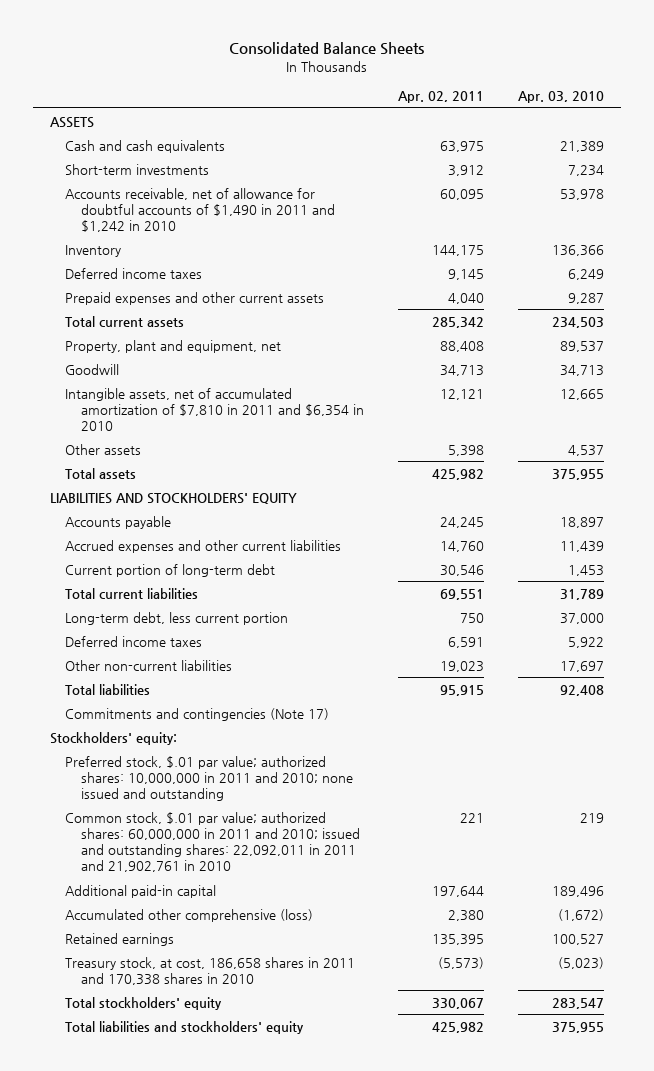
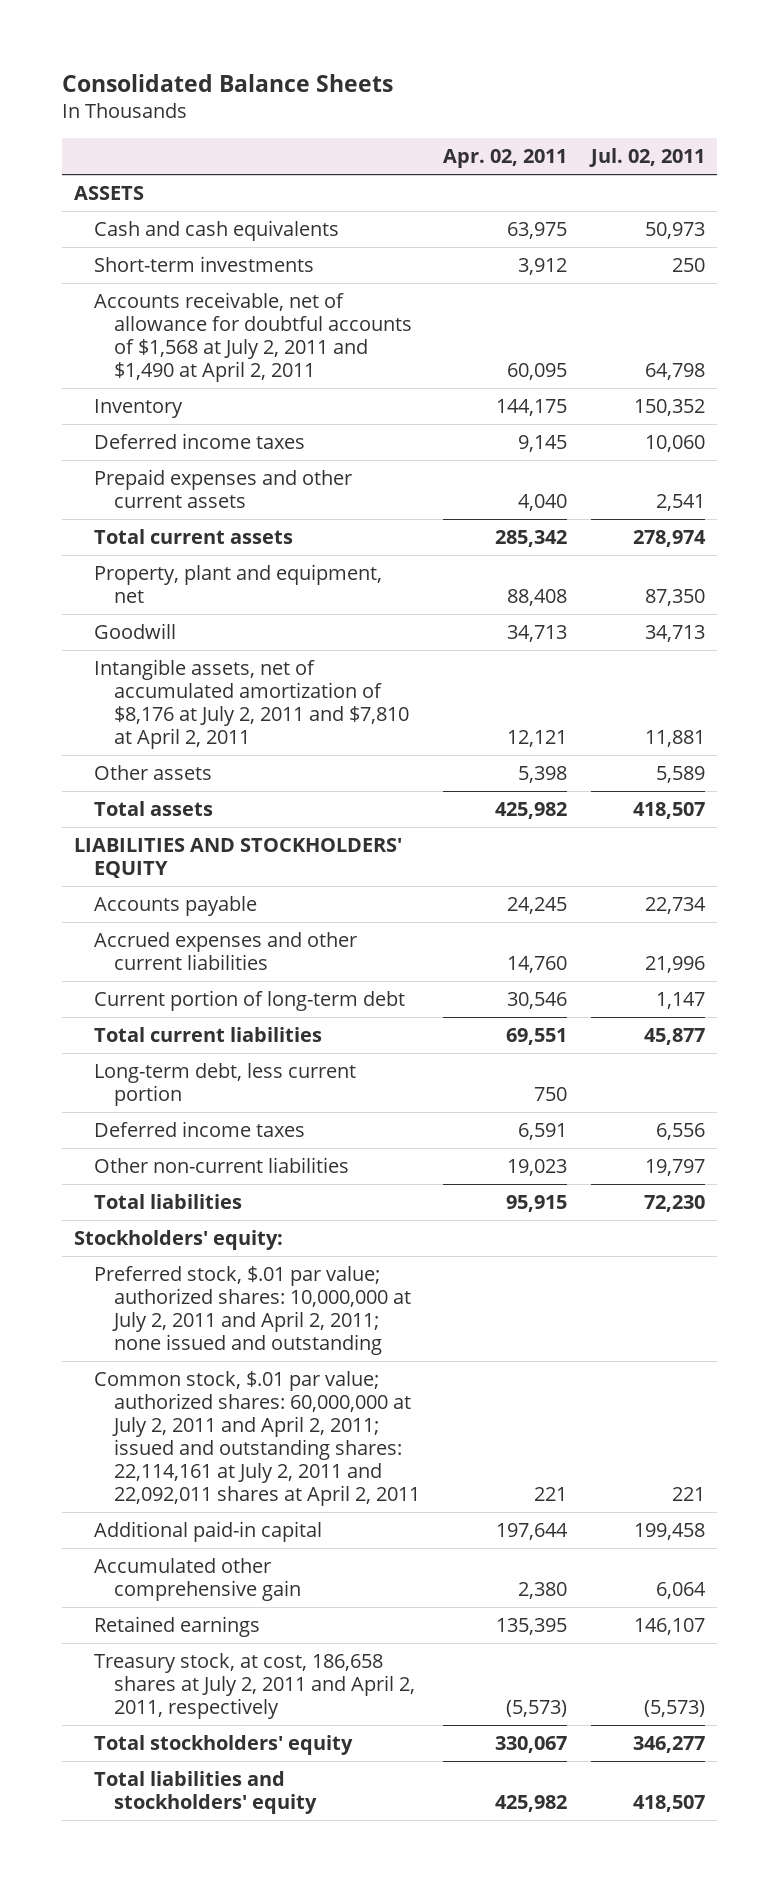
[517,91,604,104] Apr. 03, 2010 -> none
none -> [589,147,706,167] Jul. 02, 2011
[65,187,336,233] Accounts receivable, net of allowance for doubtful accounts of $1,490 in 2011 and $1,242 in 2010 -> [93,292,412,382] Accounts receivable, net of allowance for doubtful accounts of $1,568 at July 2, 2011 and $1,490 at April 2, 2011
[65,387,365,432] Intangible assets, net of accumulated amortization of $7,810 in 2011 and $6,354 in 2010 -> [93,659,409,749] Intangible assets, net of accumulated amortization of $8,176 at July 2, 2011 and $7,810 at April 2, 2011
[65,707,330,721] Commitments and contingencies (Note 17) -> none
[65,755,354,802] Preferred stock, $.01 par value; authorized shares: 10,000,000 in 2011 and 2010; none issued and outstanding -> [93,1266,411,1355] Preferred stock, $.01 par value; authorized shares: 10,000,000 at July 2, 2011 and April 2, 2011; none issued and outstanding
[65,811,361,873] Common stock, $.01 par value; authorized shares: 60,000,000 in 2011 and 2010; issued and outstanding shares: 22,092,011 in 2011 and 21,902,761 in 2010 -> [93,1371,420,1506] Common stock, $.01 par value; authorized shares: 60,000,000 at July 2, 2011 and April 2, 2011; issued and outstanding shares: 22,114,161 at July 2, 2011 and 22,092,011 shares at April 2, 2011
[65,908,314,922] Accumulated other comprehensive (loss) -> [93,1558,301,1601] Accumulated other comprehensive gain
[65,956,356,985] Treasury stock, at cost, 186,658 shares in 2011 and 170,338 shares in 2010 -> [93,1653,415,1719] Treasury stock, at cost, 186,658 shares at July 2, 2011 and April 2, 2011, respectively

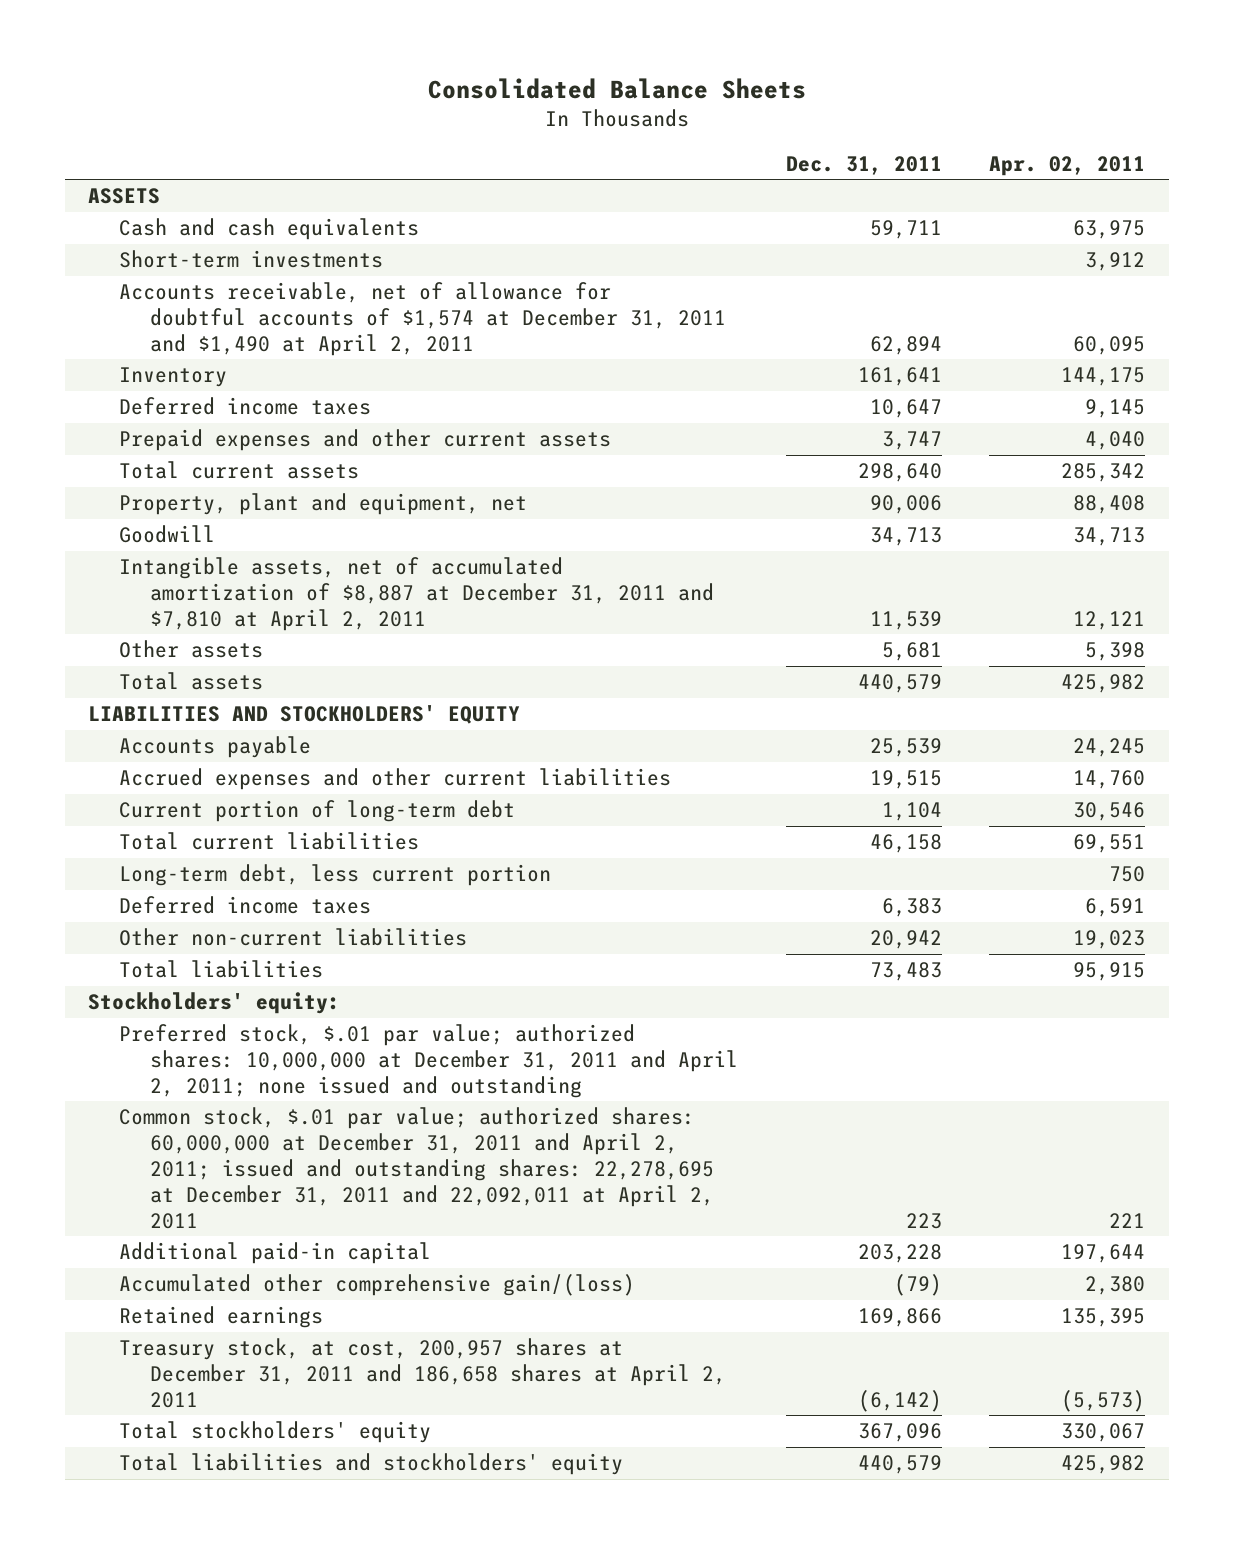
[589,147,706,167] Jul. 02, 2011 -> none
none -> [785,155,942,175] Dec. 31, 2011
[93,292,412,382] Accounts receivable, net of allowance for doubtful accounts of $1,568 at July 2, 2011 and $1,490 at April 2, 2011 -> [119,282,726,356] Accounts receivable, net of allowance for doubtful accounts of $1,574 at December 31, 2011 and $1,490 at April 2, 2011
[93,659,409,749] Intangible assets, net of accumulated amortization of $8,176 at July 2, 2011 and $7,810 at April 2, 2011 -> [119,557,714,631] Intangible assets, net of accumulated amortization of $8,887 at December 31, 2011 and $7,810 at April 2, 2011
[93,1266,411,1355] Preferred stock, $.01 par value; authorized shares: 10,000,000 at July 2, 2011 and April 2, 2011; none issued and outstanding -> [119,1024,738,1098] Preferred stock, $.01 par value; authorized shares: 10,000,000 at December 31, 2011 and April 2, 2011; none issued and outstanding
[93,1371,420,1506] Common stock, $.01 par value; authorized shares: 60,000,000 at July 2, 2011 and April 2, 2011; issued and outstanding shares: 22,114,161 at July 2, 2011 and 22,092,011 shares at April 2, 2011 -> [119,1107,714,1229] Common stock, $.01 par value; authorized shares: 60,000,000 at December 31, 2011 and April 2, 2011; issued and outstanding shares: 22,278,695 at December 31, 2011 and 22,092,011 at April 2, 2011
[93,1558,301,1601] Accumulated other comprehensive gain -> [119,1274,636,1297] Accumulated other comprehensive gain/(loss)
[93,1653,415,1719] Treasury stock, at cost, 186,658 shares at July 2, 2011 and April 2, 2011, respectively -> [119,1338,726,1408] Treasury stock, at cost, 200,957 shares at December 31, 2011 and 186,658 shares at April 2, 2011

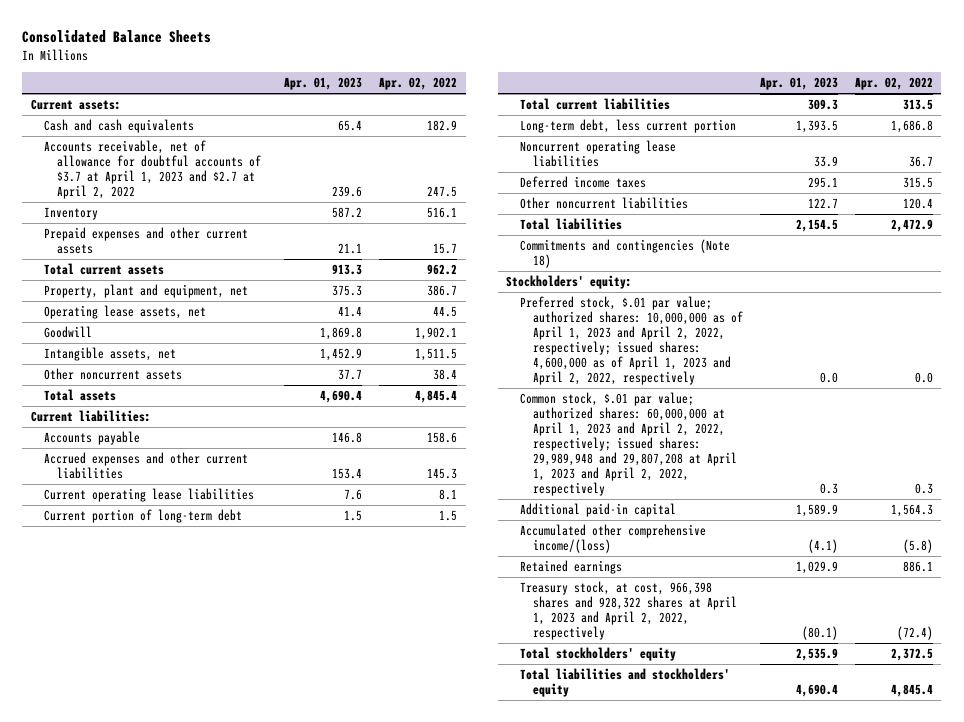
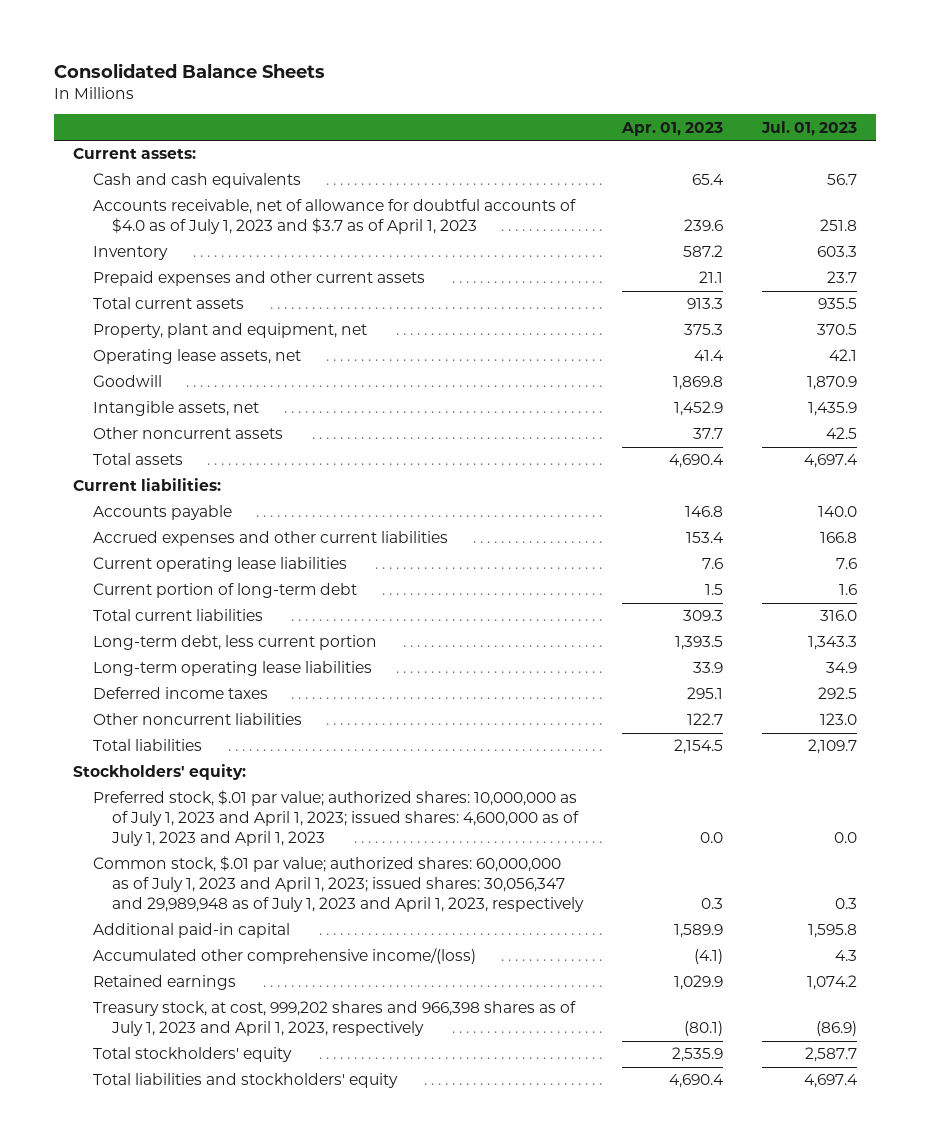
[379,77,458,91] Apr. 02, 2022 -> none
none -> [760,120,857,136] Jul. 01, 2023
[44,140,262,199] Accounts receivable, net of allowance for doubtful accounts of $3.7 at April 1, 2023 and $2.7 at April 2, 2022 -> [92,199,576,235] Accounts receivable, net of allowance for doubtful accounts of $4.0 as of July 1, 2023 and $3.7 as of April 1, 2023
[519,140,676,168] Noncurrent operating lease liabilities -> [92,661,372,677] Long-term operating lease liabilities
[519,239,730,269] Commitments and contingencies (Note 18) -> none
[519,296,743,385] Preferred stock, $.01 par value; authorized shares: 10,000,000 as of April 1, 2023 and April 2, 2022, respectively; issued shares: 4,600,000 as of April 1, 2023 and April 2, 2022, respectively -> [92,790,579,847] Preferred stock, $.01 par value; authorized shares: 10,000,000 as of July 1, 2023 and April 1, 2023; issued shares: 4,600,000 as of July 1, 2023 and April 1, 2023
[519,392,737,496] Common stock, $.01 par value; authorized shares: 60,000,000 at April 1, 2023 and April 2, 2022, respectively; issued shares: 29,989,948 and 29,807,208 at April 1, 2023 and April 2, 2022, respectively -> [92,856,584,913] Common stock, $.01 par value; authorized shares: 60,000,000 as of July 1, 2023 and April 1, 2023; issued shares: 30,056,347 and 29,989,948 as of July 1, 2023 and April 1, 2023, respectively
[519,581,737,640] Treasury stock, at cost, 966,398 shares and 928,322 shares at April 1, 2023 and April 2, 2022, respectively -> [92,1001,576,1037] Treasury stock, at cost, 999,202 shares and 966,398 shares as of July 1, 2023 and April 1, 2023, respectively

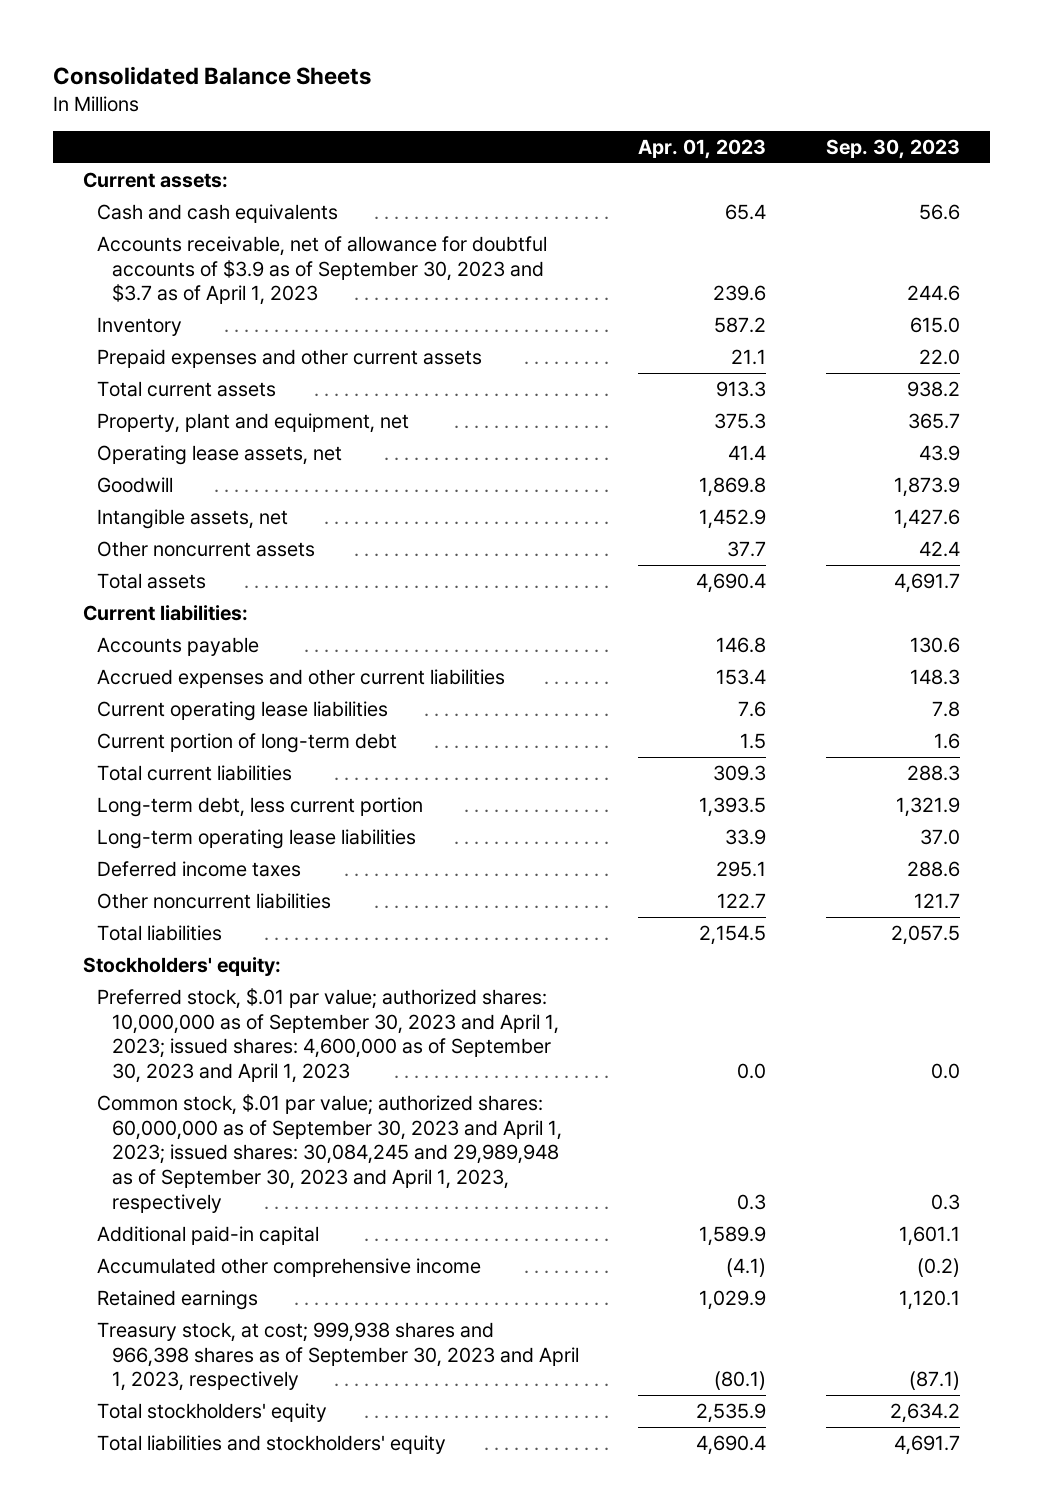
[760,120,857,136] Jul. 01, 2023 -> none
none -> [826,139,961,160] Sep. 30, 2023
[92,199,576,235] Accounts receivable, net of allowance for doubtful accounts of $4.0 as of July 1, 2023 and $3.7 as of April 1, 2023 -> [97,235,548,306] Accounts receivable, net of allowance for doubtful accounts of $3.9 as of September 30, 2023 and $3.7 as of April 1, 2023
[92,790,579,847] Preferred stock, $.01 par value; authorized shares: 10,000,000 as of July 1, 2023 and April 1, 2023; issued shares: 4,600,000 as of July 1, 2023 and April 1, 2023 -> [97,987,559,1084] Preferred stock, $.01 par value; authorized shares: 10,000,000 as of September 30, 2023 and April 1, 2023; issued shares: 4,600,000 as of September 30, 2023 and April 1, 2023
[92,856,584,913] Common stock, $.01 par value; authorized shares: 60,000,000 as of July 1, 2023 and April 1, 2023; issued shares: 30,056,347 and 29,989,948 as of July 1, 2023 and April 1, 2023, respectively -> [97,1093,562,1213] Common stock, $.01 par value; authorized shares: 60,000,000 as of September 30, 2023 and April 1, 2023; issued shares: 30,084,245 and 29,989,948 as of September 30, 2023 and April 1, 2023, respectively
[92,948,476,965] Accumulated other comprehensive income/(loss) -> [97,1257,482,1277] Accumulated other comprehensive income
[92,1001,576,1037] Treasury stock, at cost, 999,202 shares and 966,398 shares as of July 1, 2023 and April 1, 2023, respectively -> [97,1321,579,1392] Treasury stock, at cost; 999,938 shares and 966,398 shares as of September 30, 2023 and April 1, 2023, respectively

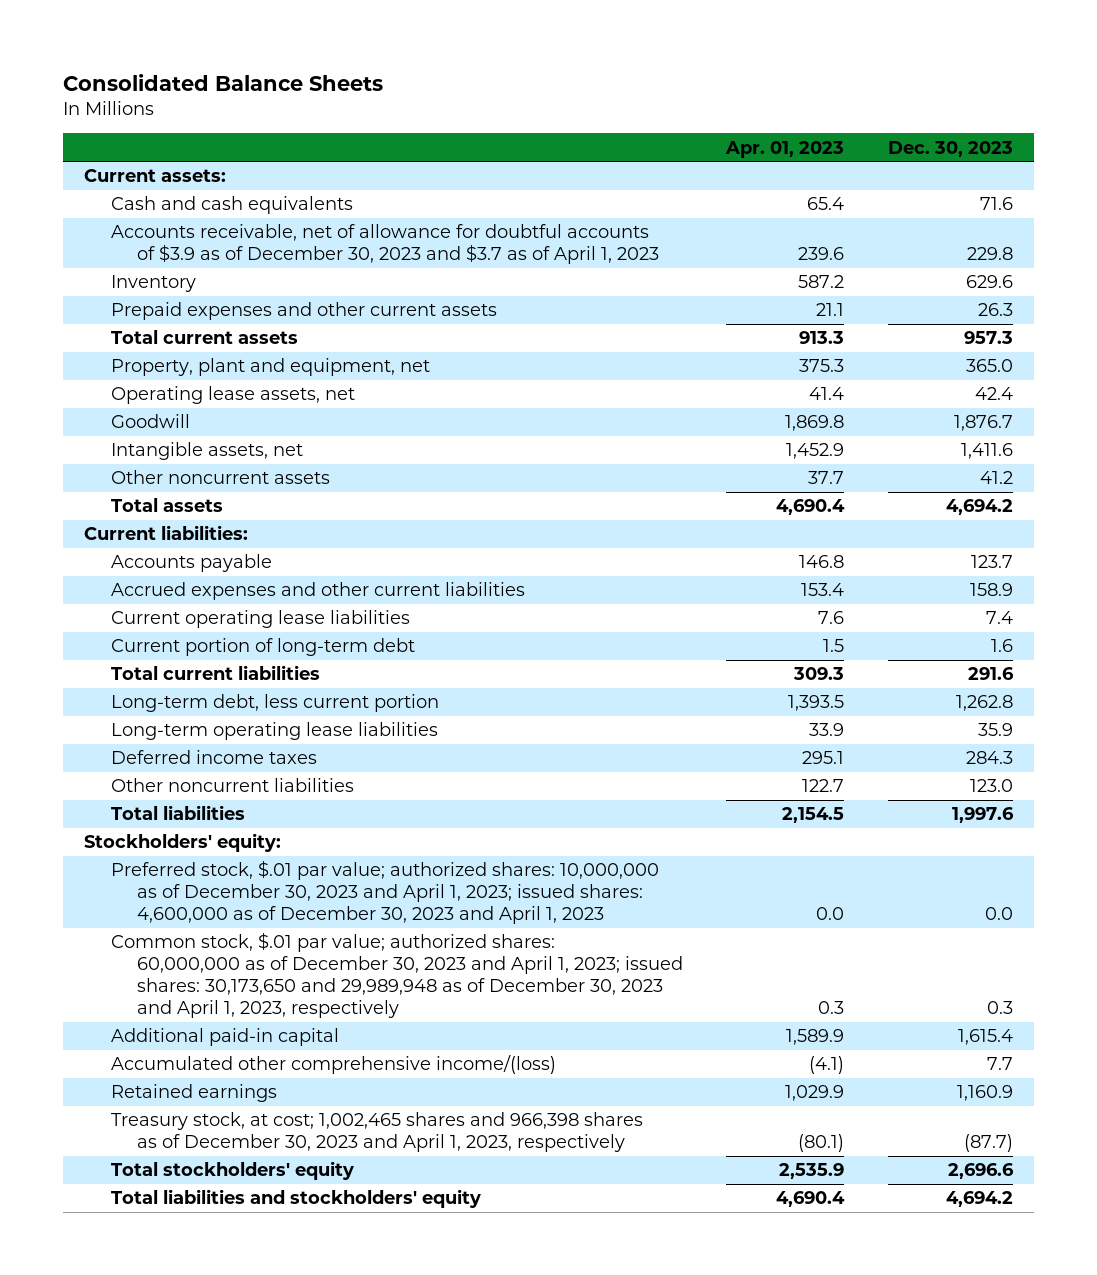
[826,139,961,160] Sep. 30, 2023 -> none
none -> [887,140,1013,157] Dec. 30, 2023
[97,235,548,306] Accounts receivable, net of allowance for doubtful accounts of $3.9 as of September 30, 2023 and $3.7 as of April 1, 2023 -> [110,224,660,265] Accounts receivable, net of allowance for doubtful accounts of $3.9 as of December 30, 2023 and $3.7 as of April 1, 2023
[97,987,559,1084] Preferred stock, $.01 par value; authorized shares: 10,000,000 as of September 30, 2023 and April 1, 2023; issued shares: 4,600,000 as of September 30, 2023 and April 1, 2023 -> [110,860,659,925] Preferred stock, $.01 par value; authorized shares: 10,000,000 as of December 30, 2023 and April 1, 2023; issued shares: 4,600,000 as of December 30, 2023 and April 1, 2023
[97,1093,562,1213] Common stock, $.01 par value; authorized shares: 60,000,000 as of September 30, 2023 and April 1, 2023; issued shares: 30,084,245 and 29,989,948 as of September 30, 2023 and April 1, 2023, respectively -> [110,932,684,1019] Common stock, $.01 par value; authorized shares: 60,000,000 as of December 30, 2023 and April 1, 2023; issued shares: 30,173,650 and 29,989,948 as of December 30, 2023 and April 1, 2023, respectively
[97,1257,482,1277] Accumulated other comprehensive income -> [110,1055,556,1075] Accumulated other comprehensive income/(loss)
[97,1321,579,1392] Treasury stock, at cost; 999,938 shares and 966,398 shares as of September 30, 2023 and April 1, 2023, respectively -> [110,1112,643,1153] Treasury stock, at cost; 1,002,465 shares and 966,398 shares as of December 30, 2023 and April 1, 2023, respectively

